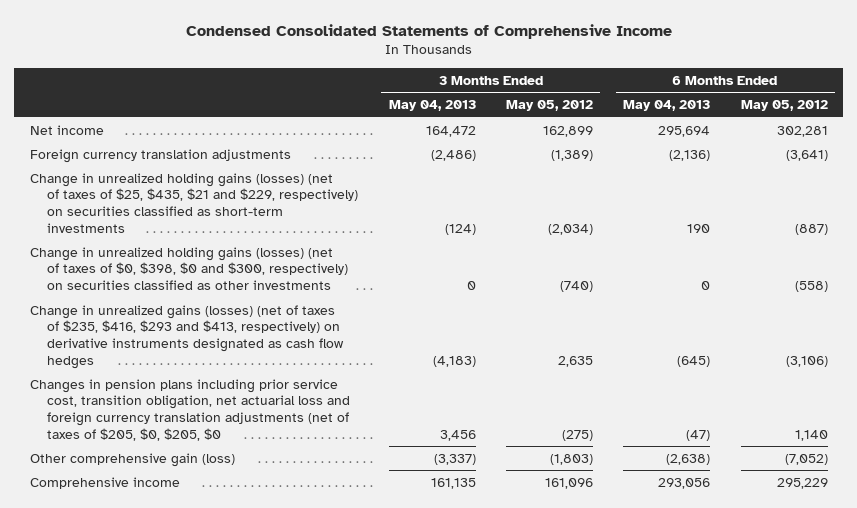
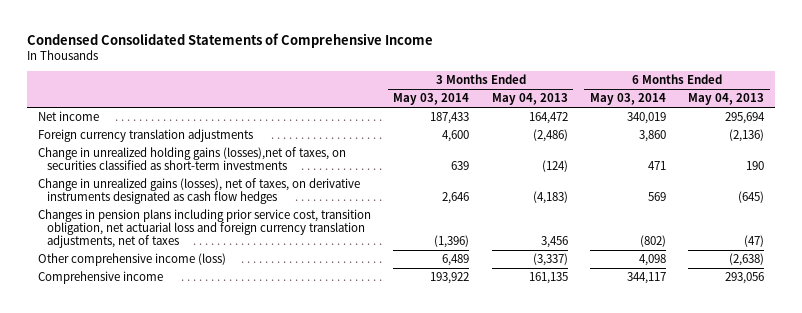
[505,100,593,112] May 05, 2012 -> none
[740,100,828,112] May 05, 2012 -> none
none -> [393,93,470,106] May 03, 2014
none -> [590,93,667,106] May 03, 2014
[29,246,349,291] Change in unrealized holding gains (losses) (net of taxes of $0, $398, $0 and $300, respectively) on securities classified as other investments -> none
[29,172,359,233] Change in unrealized holding gains (losses) (net of taxes of $25, $435, $21 and $229, respectively) on securities classified as short-term investments -> [38,147,347,171] Change in unrealized holding gains (losses),net of taxes, on securities classified as short-term investments
[29,304,345,369] Change in unrealized gains (losses) (net of taxes of $235, $416, $293 and $413, respectively) on derivative instruments designated as cash flow hedges -> [38,178,361,205] Change in unrealized gains (losses), net of taxes, on derivative instruments designated as cash flow hedges
[29,378,351,441] Changes in pension plans including prior service cost, transition obligation, net actuarial loss and foreign currency translation adjustments (net of taxes of $205, $0, $205, $0 -> [38,209,372,249] Changes in pension plans including prior service cost, transition obligation, net actuarial loss and foreign currency translation adjustments, net of taxes
[29,452,235,467] Other comprehensive gain (loss) -> [38,253,227,267] Other comprehensive income (loss)

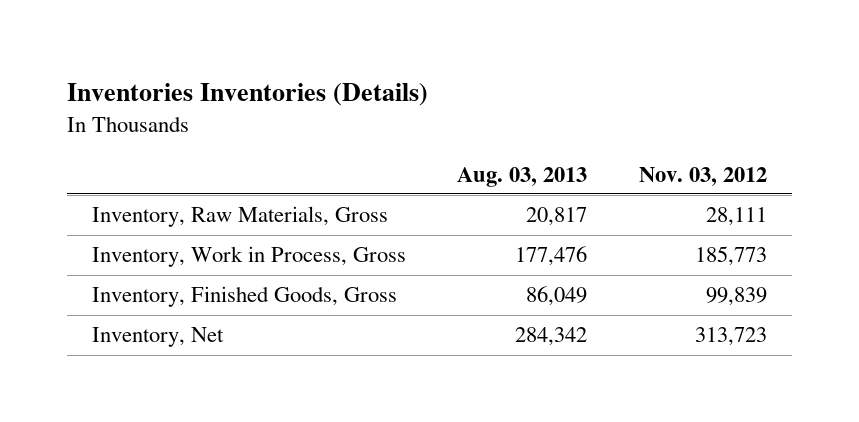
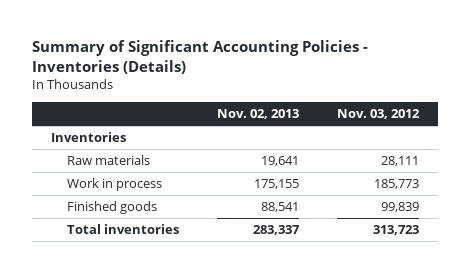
[66,83,428,107] Inventories Inventories (Details) -> [32,40,369,74] Summary of Significant Accounting Policies - Inventories (Details)
[457,166,588,187] Aug. 03, 2013 -> none
none -> [217,109,300,120] Nov. 02, 2013
none -> [51,132,127,143] Inventories
[92,206,389,228] Inventory, Raw Materials, Gross -> [66,155,150,166] Raw materials
[92,246,407,268] Inventory, Work in Process, Gross -> [66,178,162,192] Work in process
[92,286,398,308] Inventory, Finished Goods, Gross -> [66,201,157,215] Finished goods
[92,327,225,348] Inventory, Net -> [66,224,179,235] Total inventories

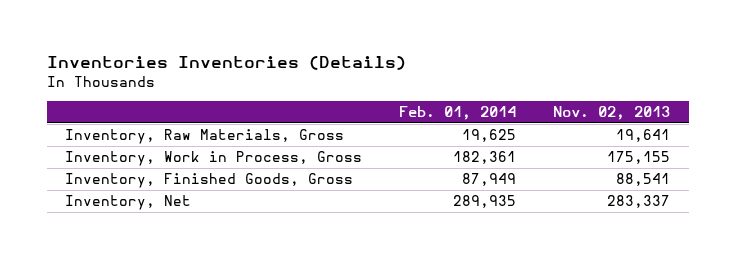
[32,40,369,74] Summary of Significant Accounting Policies - Inventories (Details) -> [46,56,406,71] Inventories Inventories (Details)
[337,109,421,120] Nov. 03, 2012 -> none
none -> [399,106,517,121] Feb. 01, 2014
[51,132,127,143] Inventories -> none
[66,155,150,166] Raw materials -> [65,129,345,145] Inventory, Raw Materials, Gross
[66,178,162,192] Work in process -> [65,151,363,167] Inventory, Work in Process, Gross
[66,201,157,215] Finished goods -> [65,173,354,189] Inventory, Finished Goods, Gross
[66,224,179,235] Total inventories -> [65,195,192,211] Inventory, Net

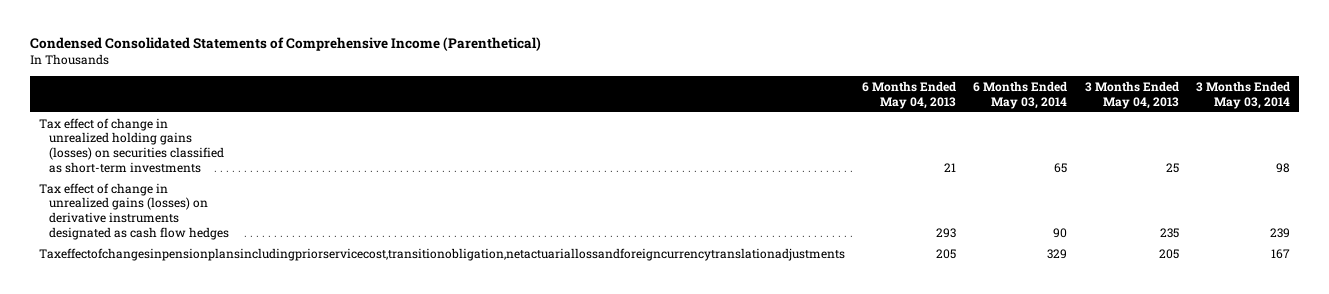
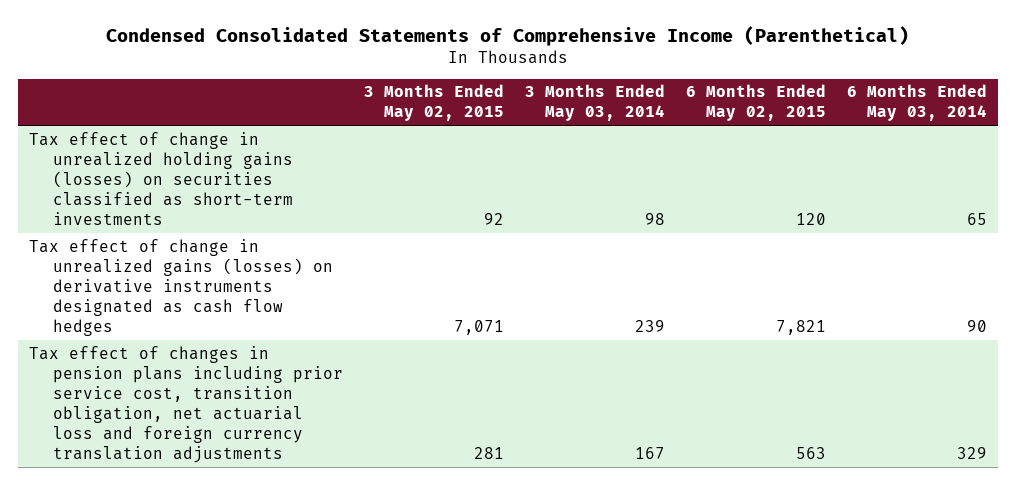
[861,80,956,109] 6 Months Ended May 04, 2013 -> none
[1084,80,1179,109] 3 Months Ended May 04, 2013 -> none
none -> [364,84,505,122] 3 Months Ended May 02, 2015
none -> [686,84,827,122] 6 Months Ended May 02, 2015
[38,247,845,261] Taxeffectofchangesinpensionplansincludingpriorservicecost,transitionobligation,netactuariallossandforeigncurrencytranslationadjustments -> [28,345,344,463] Tax effect of changes in pension plans including prior service cost, transition obligation, net actuarial loss and foreign currency translation adjustments

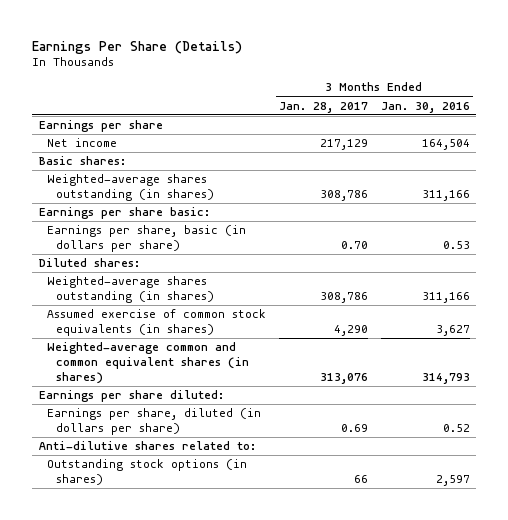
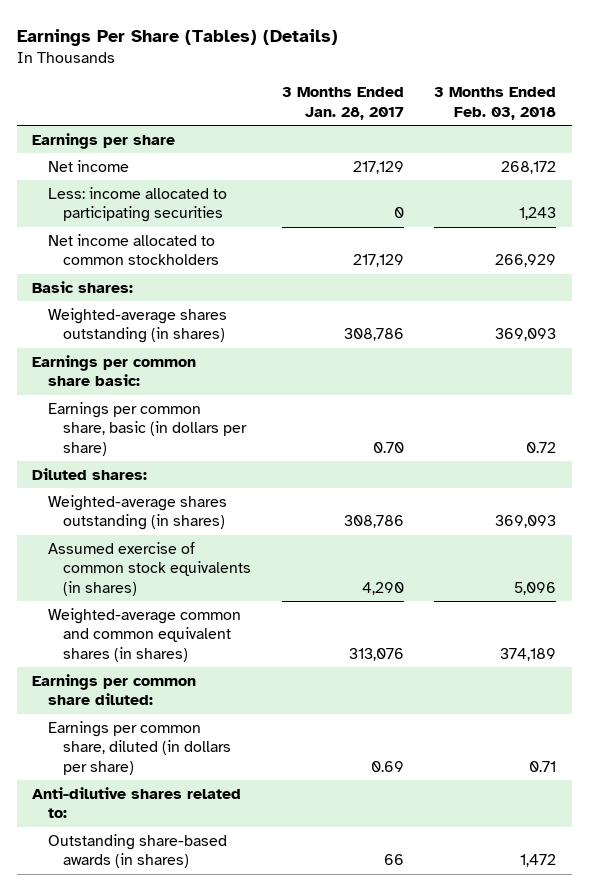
[32,40,243,54] Earnings Per Share (Details) -> [17,28,339,46] Earnings Per Share (Tables) (Details)
[380,101,470,113] Jan. 30, 2016 -> none
none -> [434,87,557,120] 3 Months Ended Feb. 03, 2018
none -> [47,186,227,223] Less: income allocated to participating securities
none -> [47,233,219,266] Net income allocated to common stockholders
[38,207,210,220] Earnings per share basic: -> [32,354,197,387] Earnings per common share basic:
[47,225,247,253] Earnings per share, basic (in dollars per share) -> [47,401,247,456] Earnings per common share, basic (in dollars per share)
[38,390,224,403] Earnings per share diluted: -> [32,673,197,706] Earnings per common share diluted:
[47,408,262,436] Earnings per share, diluted (in dollars per share) -> [47,720,231,775] Earnings per common share, diluted (in dollars per share)
[47,459,248,486] Outstanding stock options (in shares) -> [47,833,227,869] Outstanding share-based awards (in shares)

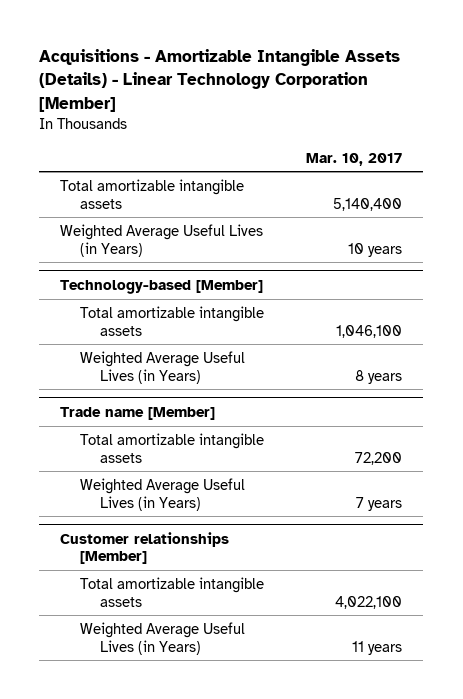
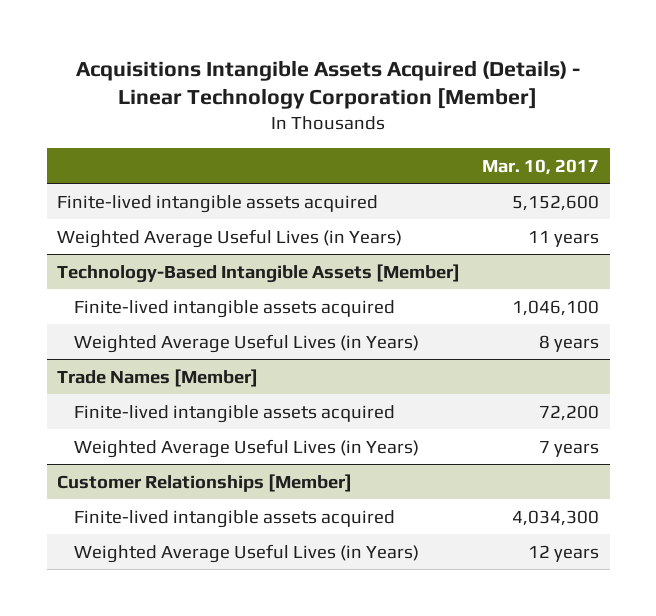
[39,49,401,112] Acquisitions - Amortizable Intangible Assets (Details) - Linear Technology Corporation [Member] -> [76,59,581,110] Acquisitions Intangible Assets Acquired (Details) - Linear Technology Corporation [Member]
[60,178,245,209] Total amortizable intangible assets -> [57,194,379,213] Finite-lived intangible assets acquired
[333,197,403,211] 5,140,400 -> [511,194,599,211] 5,152,600
[348,242,403,257] 10 years -> [527,230,599,247] 11 years
[60,279,264,294] Technology-based [Member] -> [57,263,461,283] Technology-Based Intangible Assets [Member]
[80,305,265,336] Total amortizable intangible assets -> [73,299,395,318] Finite-lived intangible assets acquired
[60,406,216,420] Trade name [Member] -> [57,368,259,387] Trade Names [Member]
[80,432,265,463] Total amortizable intangible assets -> [73,404,395,423] Finite-lived intangible assets acquired
[60,531,230,565] Customer relationships [Member] -> [57,473,353,492] Customer Relationships [Member]
[80,576,265,607] Total amortizable intangible assets -> [73,509,395,528] Finite-lived intangible assets acquired
[335,595,403,609] 4,022,100 -> [511,509,599,526] 4,034,300
[352,640,403,655] 11 years -> [527,544,599,562] 12 years

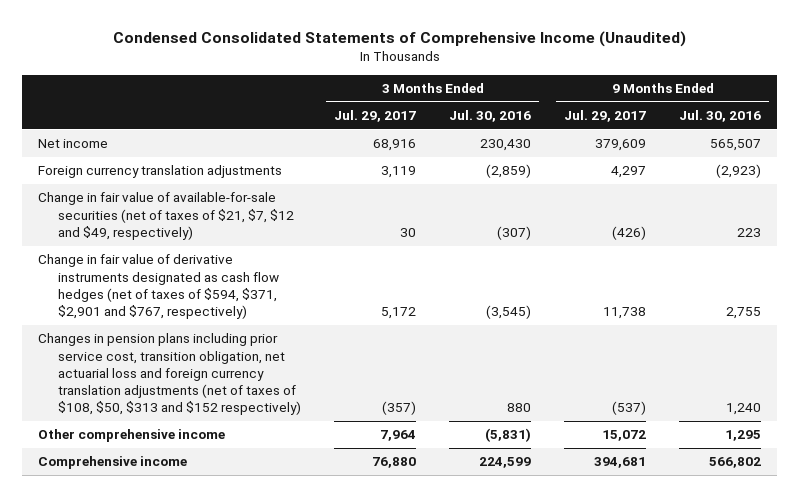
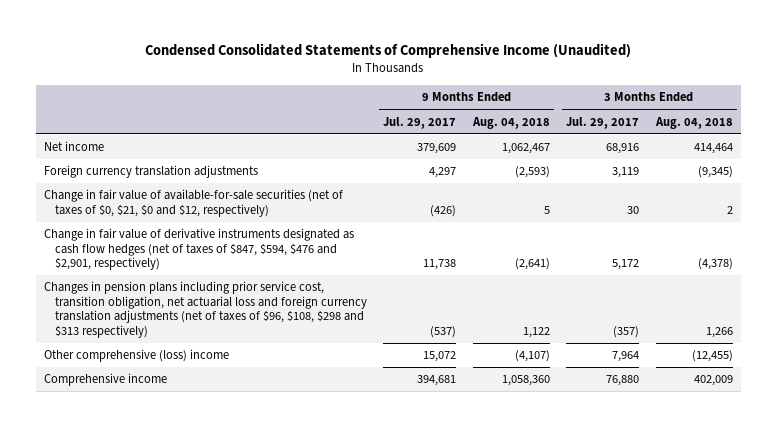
[449,110,532,123] Jul. 30, 2016 -> none
[679,110,762,123] Jul. 30, 2016 -> none
none -> [471,116,550,129] Aug. 04, 2018
none -> [654,116,733,129] Aug. 04, 2018
[38,192,295,240] Change in fair value of available-for-sale securities (net of taxes of $21, $7, $12 and $49, respectively) -> [43,189,343,217] Change in fair value of available-for-sale securities (net of taxes of $0, $21, $0 and $12, respectively)
[38,254,280,319] Change in fair value of derivative instruments designated as cash flow hedges (net of taxes of $594, $371, $2,901 and $767, respectively) -> [43,228,354,271] Change in fair value of derivative instruments designated as cash flow hedges (net of taxes of $847, $594, $476 and $2,901, respectively)
[38,333,302,416] Changes in pension plans including prior service cost, transition obligation, net actuarial loss and foreign currency translation adjustments (net of taxes of $108, $50, $313 and $152 respectively) -> [43,281,368,339] Changes in pension plans including prior service cost, transition obligation, net actuarial loss and foreign currency translation adjustments (net of taxes of $96, $108, $298 and $313 respectively)
[38,429,226,443] Other comprehensive income -> [43,349,229,363] Other comprehensive (loss) income

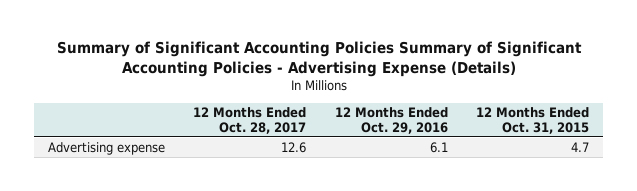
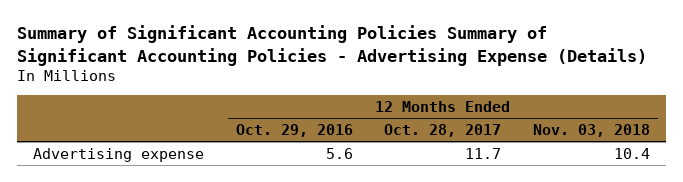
[476,106,590,134] 12 Months Ended Oct. 31, 2015 -> none
none -> [533,123,651,137] Nov. 03, 2018
[281,142,307,154] 12.6 -> [465,147,502,159] 11.7
[429,142,448,154] 6.1 -> [325,147,353,159] 5.6

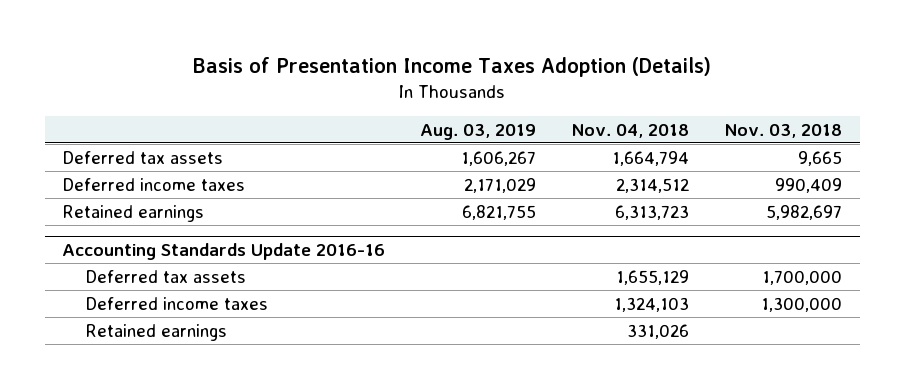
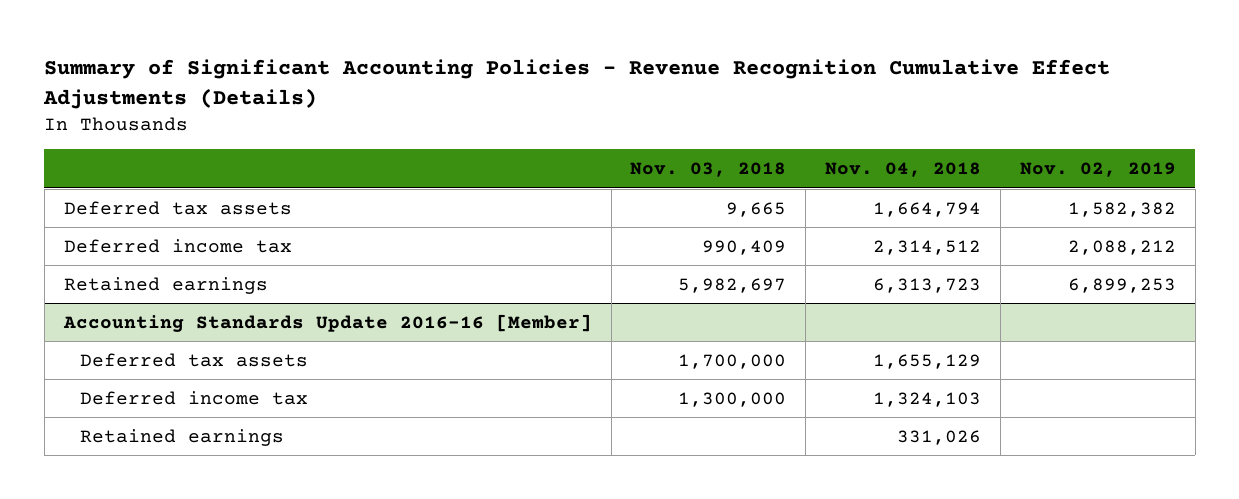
[193,57,712,78] Basis of Presentation Income Taxes Adoption (Details) -> [43,59,1111,110] Summary of Significant Accounting Policies - Revenue Recognition Cumulative Effect Adjustments (Details)
[420,123,537,140] Aug. 03, 2019 -> none
none -> [1019,162,1176,178] Nov. 02, 2019
[62,177,246,191] Deferred income taxes -> [63,238,292,253] Deferred income tax
[62,242,386,260] Accounting Standards Update 2016-16 -> [62,313,592,332] Accounting Standards Update 2016-16 [Member]
[85,296,269,310] Deferred income taxes -> [79,390,308,405] Deferred income tax

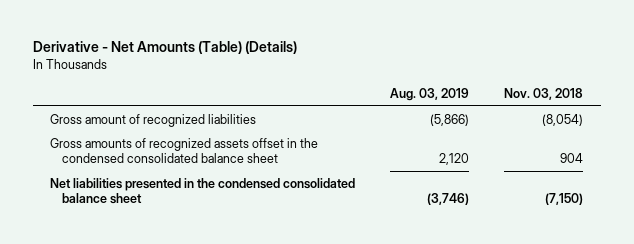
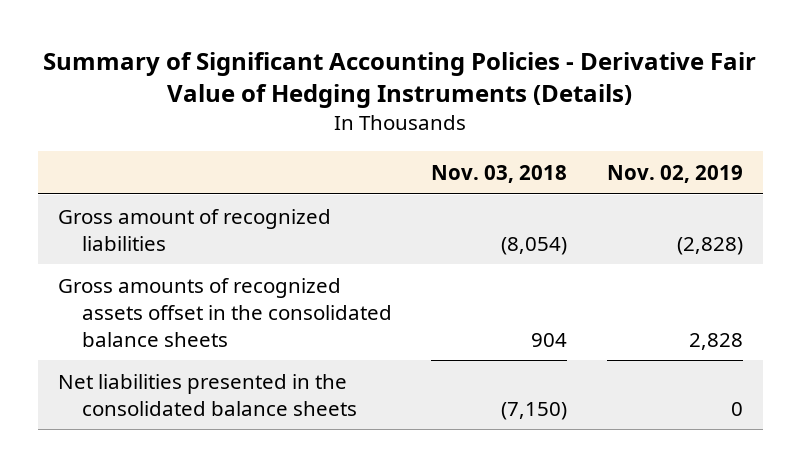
[33,41,298,55] Derivative - Net Amounts (Table) (Details) -> [43,52,757,109] Summary of Significant Accounting Policies - Derivative Fair Value of Hedging Instruments (Details)
[390,88,470,102] Aug. 03, 2019 -> none
none -> [606,164,743,183] Nov. 02, 2019
[50,137,319,164] Gross amounts of recognized assets offset in the condensed consolidated balance sheet -> [57,277,392,347] Gross amounts of recognized assets offset in the consolidated balance sheets
[50,177,356,205] Net liabilities presented in the condensed consolidated balance sheet -> [57,373,357,416] Net liabilities presented in the consolidated balance sheets

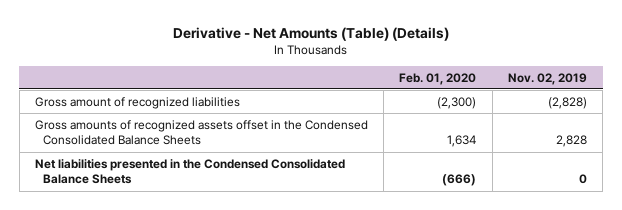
[43,52,757,109] Summary of Significant Accounting Policies - Derivative Fair Value of Hedging Instruments (Details) -> [172,26,449,41] Derivative - Net Amounts (Table) (Details)
[431,164,568,183] Nov. 03, 2018 -> none
none -> [399,72,477,85] Feb. 01, 2020
[57,277,392,347] Gross amounts of recognized assets offset in the consolidated balance sheets -> [34,119,368,146] Gross amounts of recognized assets offset in the Condensed Consolidated Balance Sheets
[57,373,357,416] Net liabilities presented in the consolidated balance sheets -> [34,158,345,185] Net liabilities presented in the Condensed Consolidated Balance Sheets

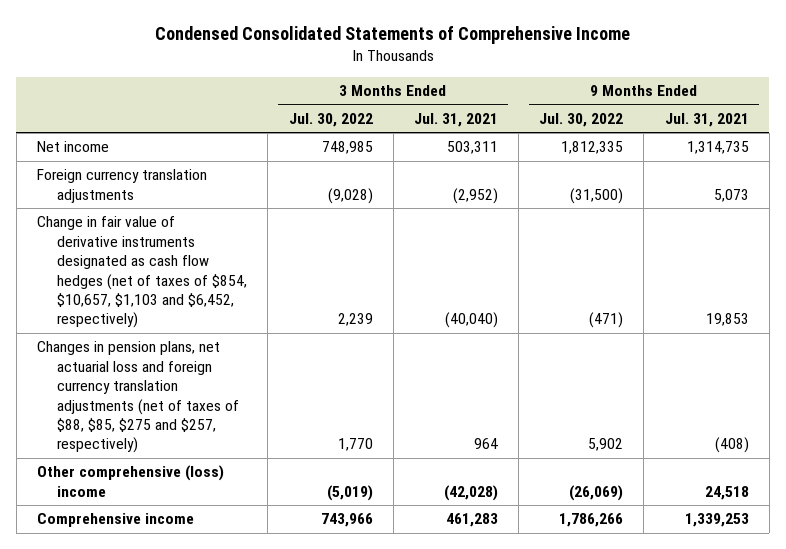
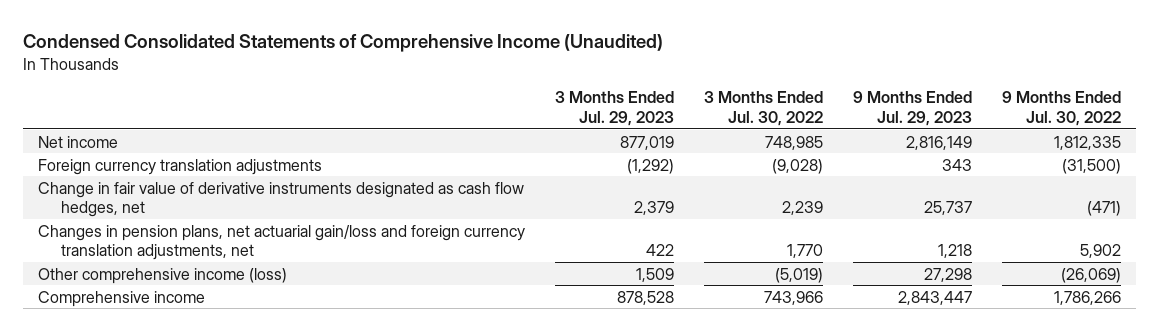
[154,26,630,45] Condensed Consolidated Statements of Comprehensive Income -> [22,33,663,52] Condensed Consolidated Statements of Comprehensive Income (Unaudited)
[413,112,498,127] Jul. 31, 2021 -> none
[664,112,749,127] Jul. 31, 2021 -> none
none -> [554,91,674,126] 3 Months Ended Jul. 29, 2023
none -> [853,91,973,126] 9 Months Ended Jul. 29, 2023
[37,216,248,329] Change in fair value of derivative instruments designated as cash flow hedges (net of taxes of $854, $10,657, $1,103 and $6,452, respectively) -> [37,181,524,218] Change in fair value of derivative instruments designated as cash flow hedges, net
[37,341,240,454] Changes in pension plans, net actuarial loss and foreign currency translation adjustments (net of taxes of $88, $85, $275 and $257, respectively) -> [37,224,525,261] Changes in pension plans, net actuarial gain/loss and foreign currency translation adjustments, net
[37,465,225,497] Other comprehensive (loss) income -> [37,267,287,284] Other comprehensive income (loss)

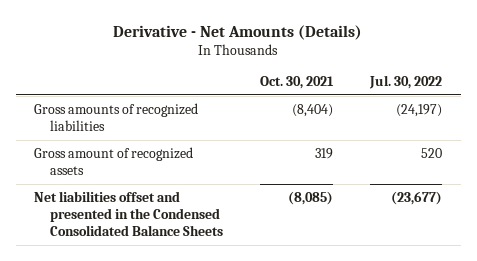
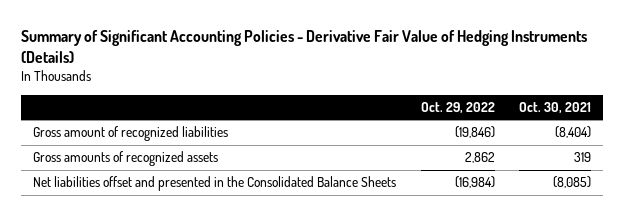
[113,24,363,40] Derivative - Net Amounts (Details) -> [21,30,588,64] Summary of Significant Accounting Policies - Derivative Fair Value of Hedging Instruments (Details)
[369,75,443,90] Jul. 30, 2022 -> none
none -> [420,101,495,114] Oct. 29, 2022
[34,102,199,132] Gross amounts of recognized liabilities -> [33,126,229,142] Gross amount of recognized liabilities
[34,146,194,176] Gross amount of recognized assets -> [33,151,219,167] Gross amounts of recognized assets
[34,190,223,237] Net liabilities offset and presented in the Condensed Consolidated Balance Sheets -> [33,176,397,192] Net liabilities offset and presented in the Consolidated Balance Sheets

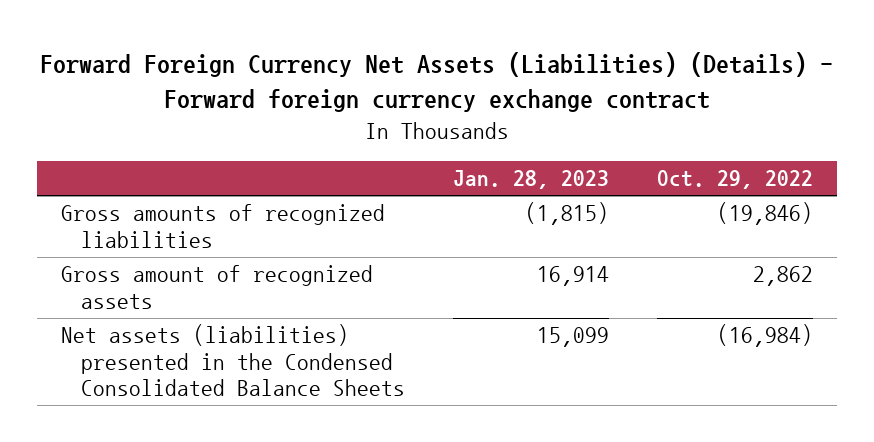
[21,30,588,64] Summary of Significant Accounting Policies - Derivative Fair Value of Hedging Instruments (Details) -> [40,52,834,113] Forward Foreign Currency Net Assets (Liabilities) (Details) - Forward foreign currency exchange contract
[518,101,591,114] Oct. 30, 2021 -> none
none -> [453,170,610,190] Jan. 28, 2023
[33,126,229,142] Gross amount of recognized liabilities -> [60,204,385,248] Gross amounts of recognized liabilities
[33,151,219,167] Gross amounts of recognized assets -> [60,265,373,309] Gross amount of recognized assets
[33,176,397,192] Net liabilities offset and presented in the Consolidated Balance Sheets -> [60,324,406,397] Net assets (liabilities) presented in the Condensed Consolidated Balance Sheets

